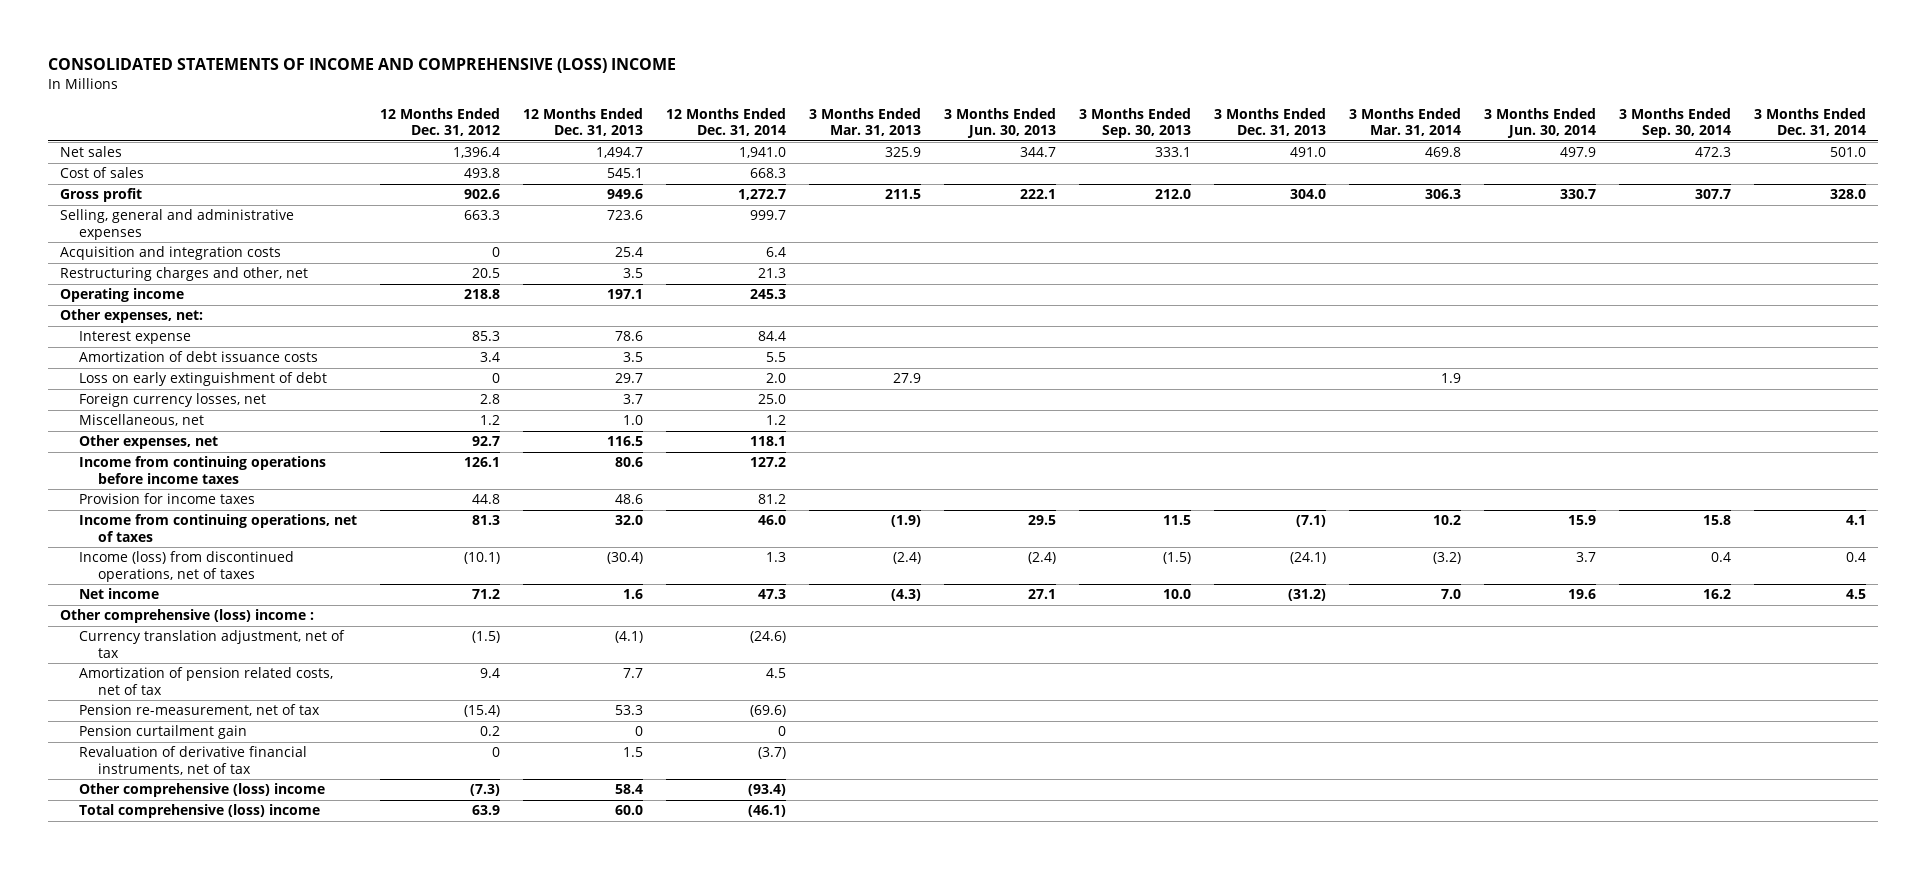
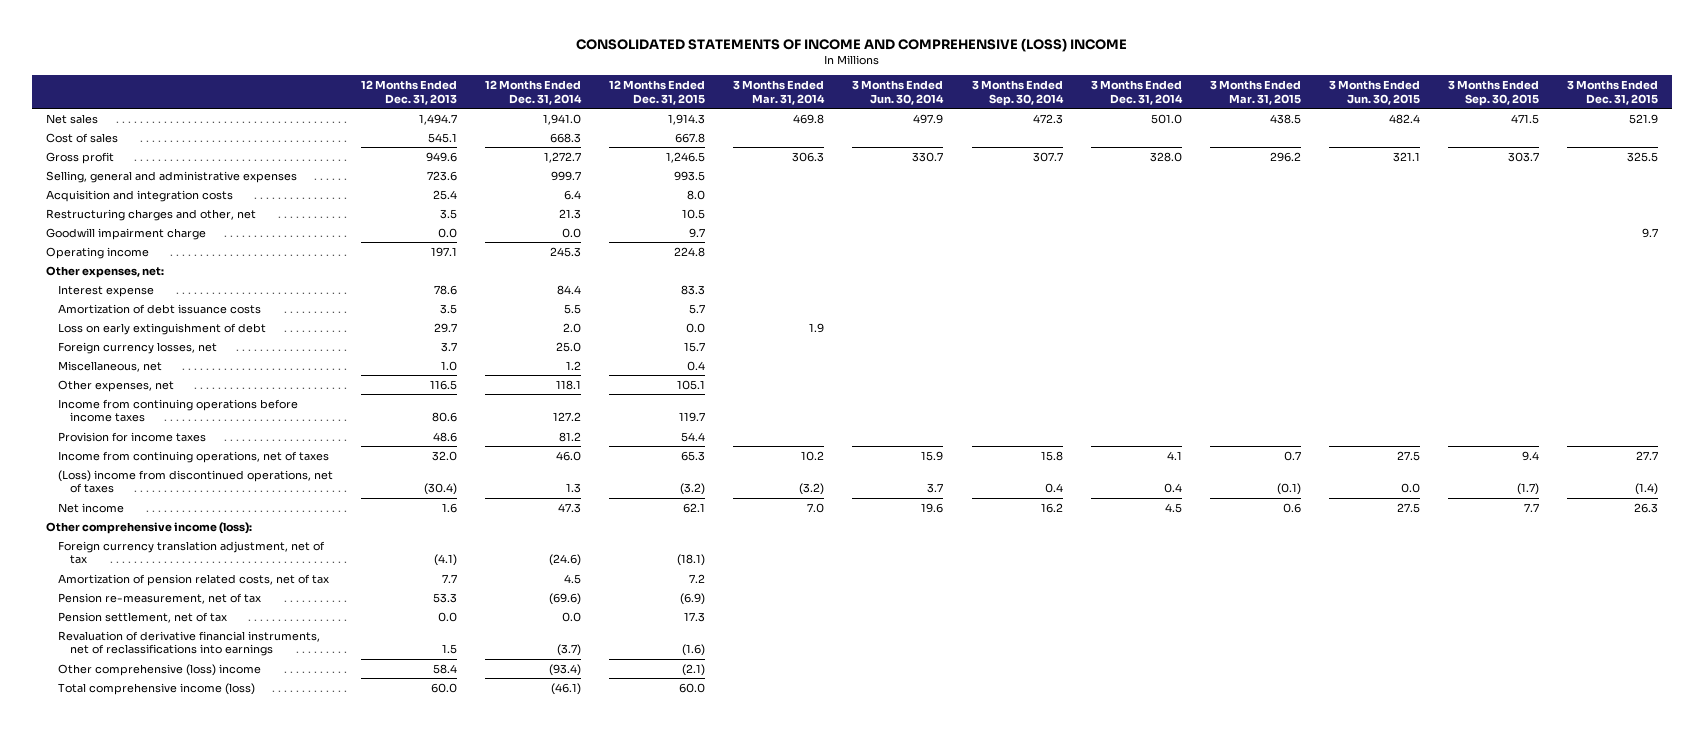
[379,107,500,137] 12 Months Ended Dec. 31, 2012 -> none
[809,107,922,137] 3 Months Ended Mar. 31, 2013 -> none
[944,107,1057,139] 3 Months Ended Jun. 30, 2013 -> none
[1079,107,1192,139] 3 Months Ended Sep. 30, 2013 -> none
[1214,107,1327,137] 3 Months Ended Dec. 31, 2013 -> none
none -> [609,79,706,105] 12 Months Ended Dec. 31, 2015
none -> [1209,79,1301,105] 3 Months Ended Mar. 31, 2015
none -> [1328,79,1420,105] 3 Months Ended Jun. 30, 2015
none -> [1448,79,1540,106] 3 Months Ended Sep. 30, 2015
none -> [1567,79,1659,105] 3 Months Ended Dec. 31, 2015
none -> [45,227,206,240] Goodwill impairment charge
[78,551,294,582] Income (loss) from discontinued operations, net of taxes -> [57,469,333,494] (Loss) income from discontinued operations, net of taxes
[59,609,314,624] Other comprehensive (loss) income : -> [45,521,252,534] Other comprehensive income (loss):
[78,630,345,658] Currency translation adjustment, net of tax -> [57,540,325,565] Foreign currency translation adjustment, net of tax
[78,725,247,740] Pension curtailment gain -> none
none -> [57,611,227,623] Pension settlement, net of tax
[78,746,307,775] Revaluation of derivative financial instruments, net of tax -> [57,630,320,657] Revaluation of derivative financial instruments, net of reclassifications into earnings
[78,804,320,819] Total comprehensive (loss) income -> [57,682,255,695] Total comprehensive income (loss)

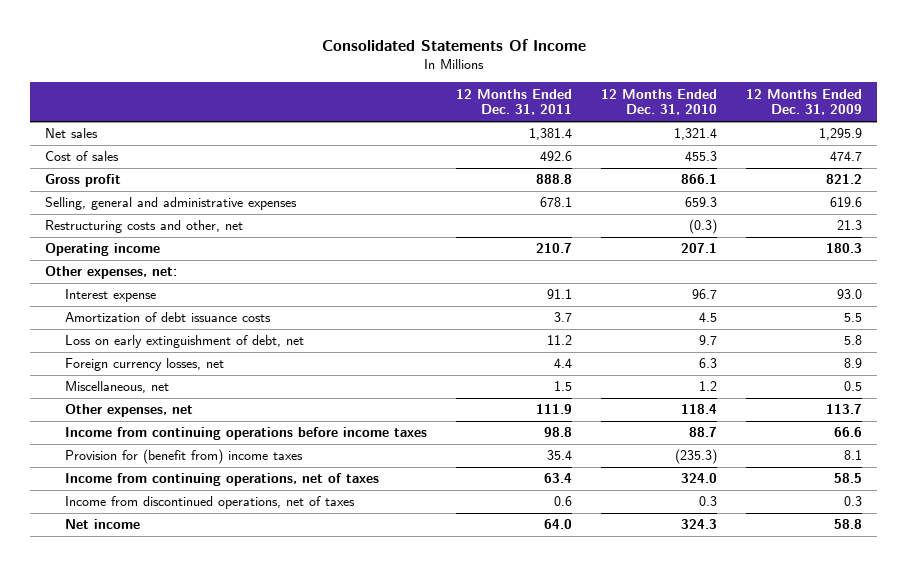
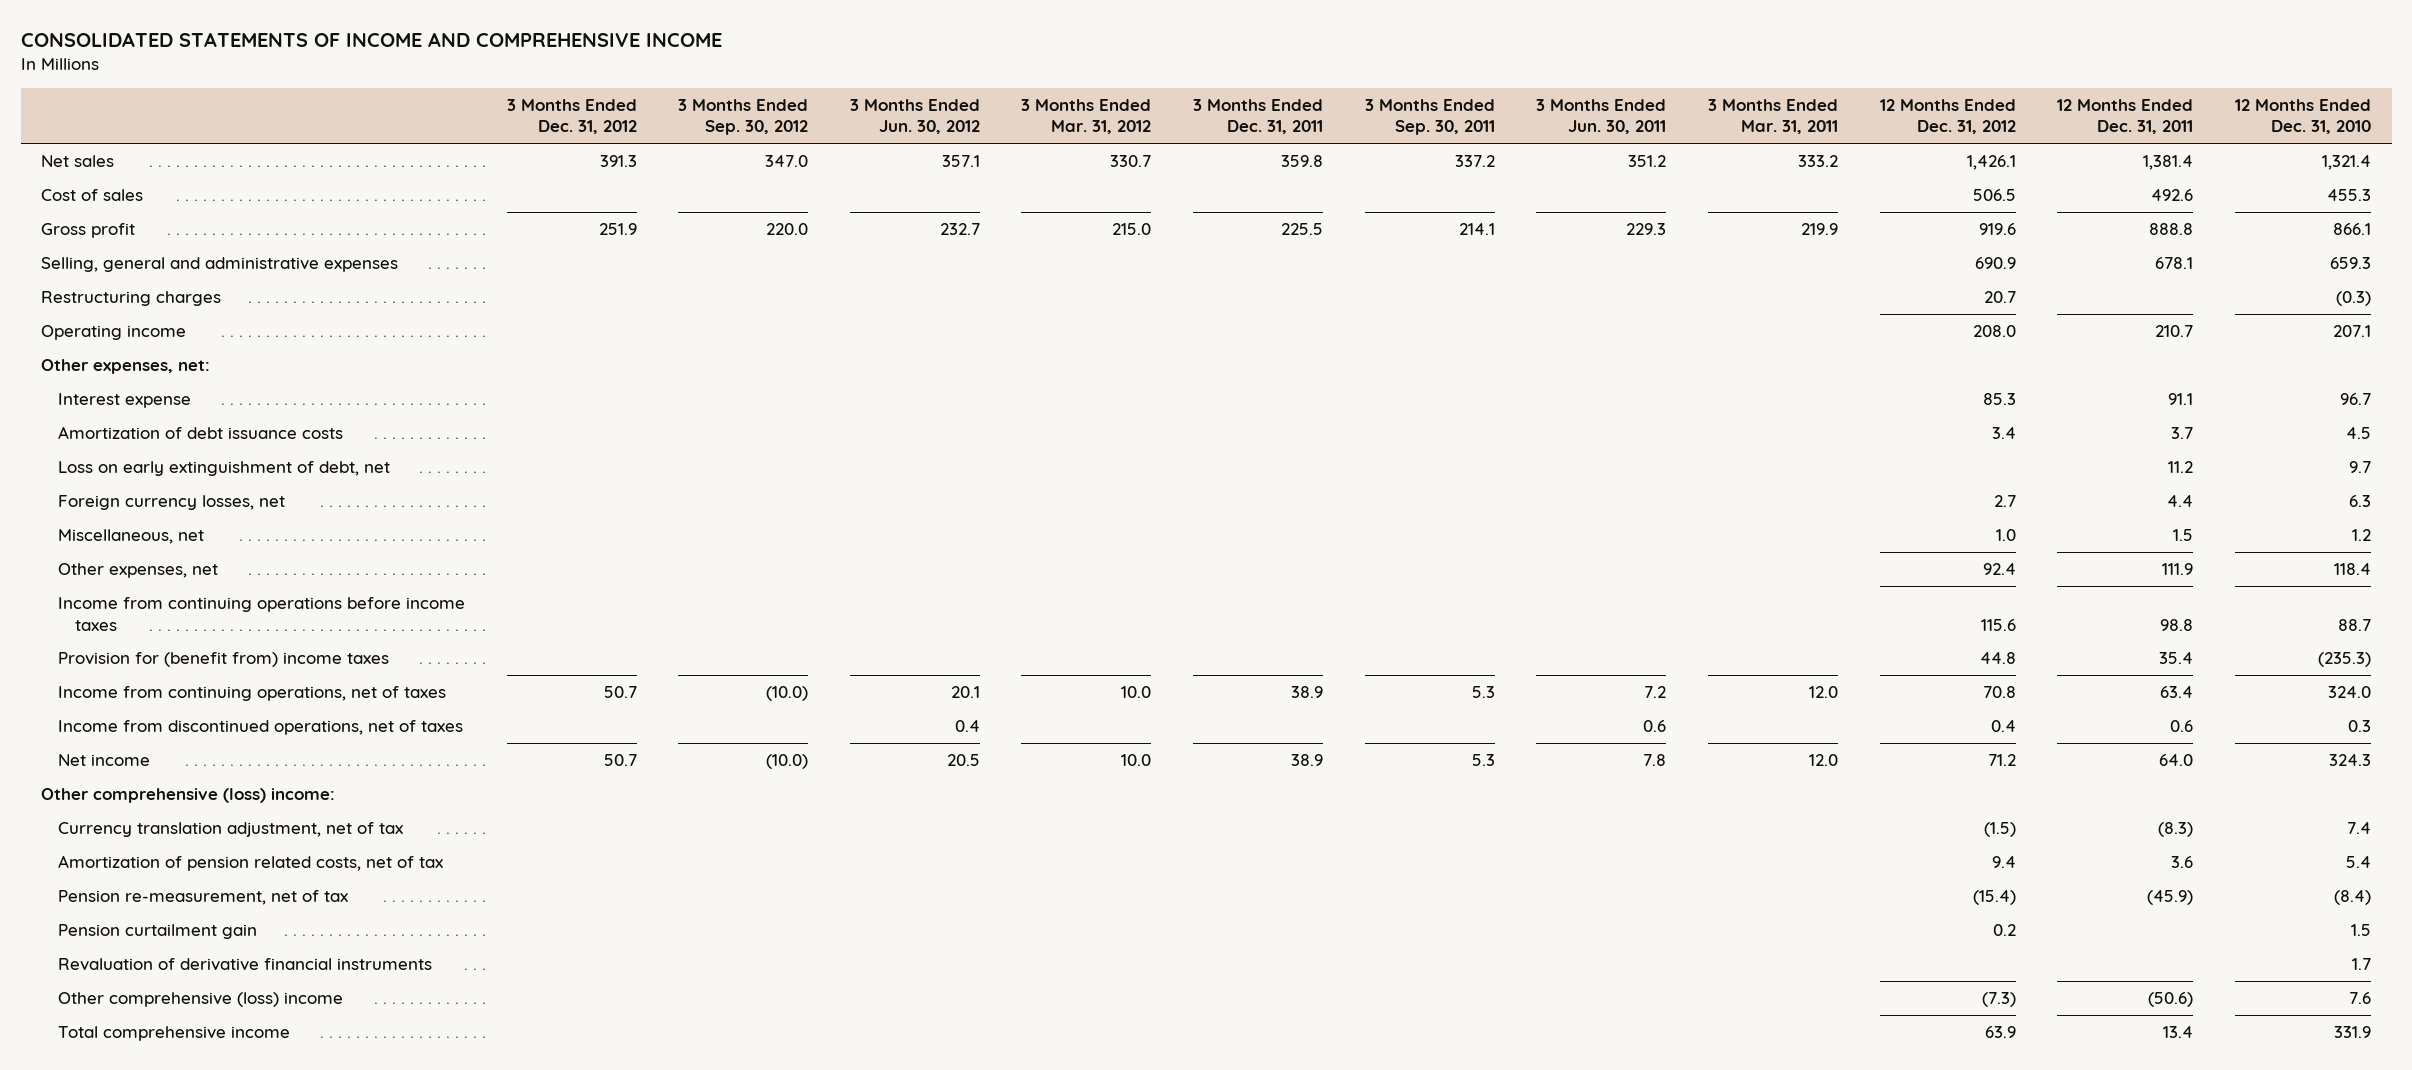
[321,39,586,52] Consolidated Statements Of Income -> [20,32,722,48] CONSOLIDATED STATEMENTS OF INCOME AND COMPREHENSIVE INCOME
[746,88,863,116] 12 Months Ended Dec. 31, 2009 -> none
none -> [506,98,637,135] 3 Months Ended Dec. 31, 2012
none -> [678,98,809,136] 3 Months Ended Sep. 30, 2012
none -> [849,98,980,135] 3 Months Ended Jun. 30, 2012
none -> [1021,98,1152,135] 3 Months Ended Mar. 31, 2012
none -> [1193,98,1324,135] 3 Months Ended Dec. 31, 2011
none -> [1364,98,1495,136] 3 Months Ended Sep. 30, 2011
none -> [1536,98,1667,135] 3 Months Ended Jun. 30, 2011
none -> [1708,98,1839,135] 3 Months Ended Mar. 31, 2011
none -> [1879,98,2016,135] 12 Months Ended Dec. 31, 2012
[44,220,243,234] Restructuring costs and other, net -> [41,290,222,306] Restructuring charges
none -> [41,787,336,803] Other comprehensive (loss) income:
none -> [57,821,403,837] Currency translation adjustment, net of tax
none -> [57,854,443,871] Amortization of pension related costs, net of tax
none -> [57,889,348,905] Pension re-measurement, net of tax
none -> [57,923,257,939] Pension curtailment gain
none -> [57,957,432,971] Revaluation of derivative financial instruments
none -> [57,991,343,1007] Other comprehensive (loss) income
none -> [57,1025,290,1041] Total comprehensive income

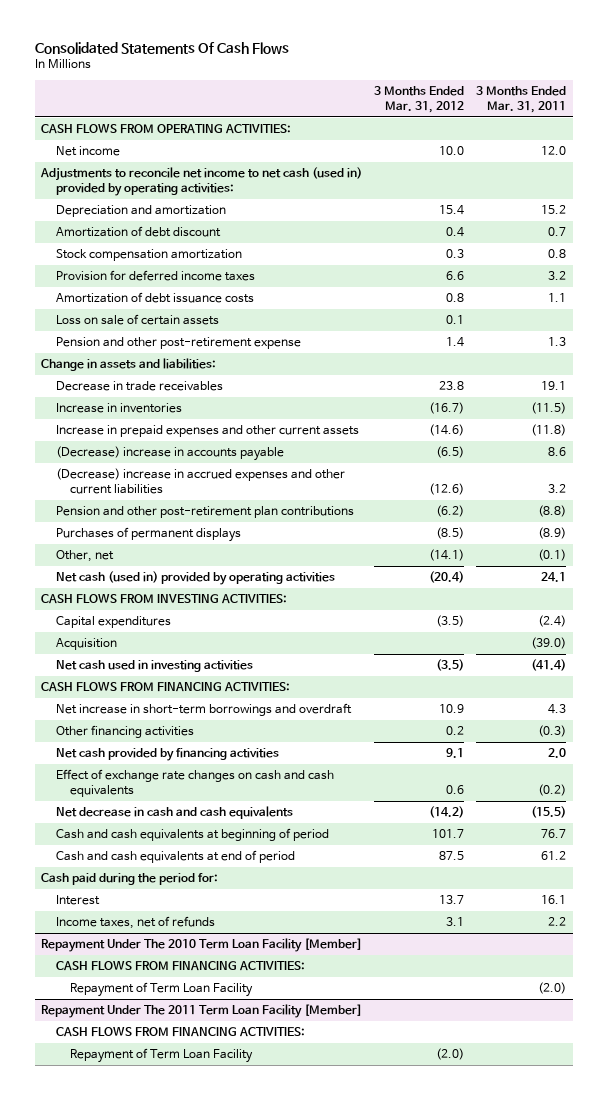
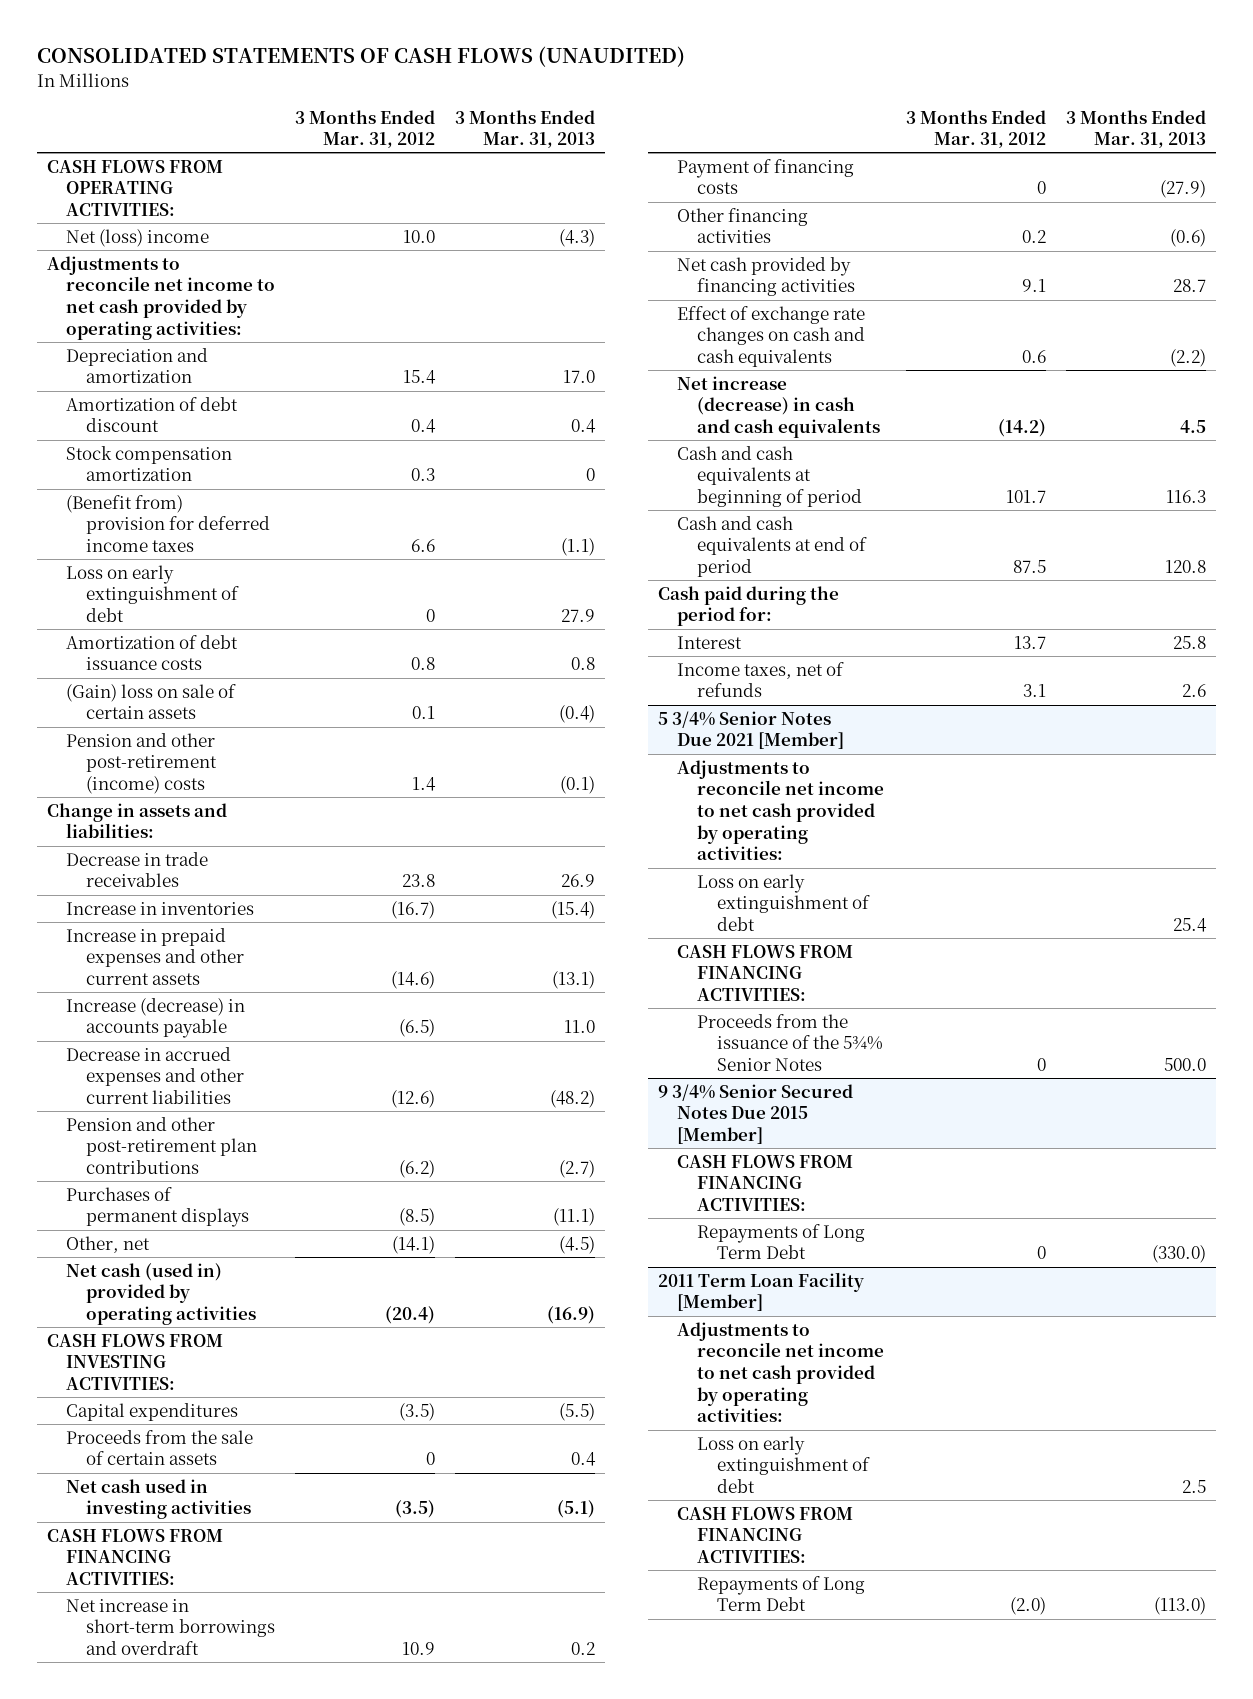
[34,41,289,54] Consolidated Statements Of Cash Flows -> [36,46,685,68] CONSOLIDATED STATEMENTS OF CASH FLOWS (UNAUDITED)
[476,86,567,113] 3 Months Ended Mar. 31, 2011 -> none
none -> [454,109,595,149] 3 Months Ended Mar. 31, 2013
[55,146,120,157] Net income -> [66,228,210,247] Net (loss) income
[39,167,362,196] Adjustments to reconcile net income to net cash (used in) provided by operating activities: -> [46,255,276,340] Adjustments to reconcile net income to net cash provided by operating activities:
[55,270,255,282] Provision for deferred income taxes -> [66,494,270,553] (Benefit from) provision for deferred income taxes
none -> [66,564,239,623] Loss on early extinguishment of debt
[55,314,219,326] Loss on sale of certain assets -> [66,683,237,720] (Gain) loss on sale of certain assets
[55,337,301,350] Pension and other post-retirement expense -> [66,732,217,795] Pension and other post-retirement (income) costs
[55,446,284,462] (Decrease) increase in accounts payable -> [66,997,246,1039] Increase (decrease) in accounts payable
[55,468,345,494] (Decrease) increase in accrued expenses and other current liabilities -> [66,1046,244,1105] Decrease in accrued expenses and other current liabilities
[55,638,117,651] Acquisition -> none
none -> [66,1429,254,1466] Proceeds from the sale of certain assets
none -> [677,158,855,195] Payment of financing costs
[55,806,293,820] Net decrease in cash and cash equivalents -> [677,375,880,439] Net increase (decrease) in cash and cash equivalents
[40,938,362,953] Repayment Under The 2010 Term Loan Facility [Member] -> none
none -> [657,710,845,750] 5 3/4% Senior Notes Due 2021 [Member]
none -> [677,759,884,861] Adjustments to reconcile net income to net cash provided by operating activities:
none -> [696,873,870,932] Loss on early extinguishment of debt
[70,982,254,998] Repayment of Term Loan Facility -> none
[40,1004,362,1019] Repayment Under The 2011 Term Loan Facility [Member] -> none
none -> [696,1013,883,1072] Proceeds from the issuance of the 5¾% Senior Notes
none -> [657,1083,853,1145] 9 3/4% Senior Secured Notes Due 2015 [Member]
[70,1048,254,1064] Repayment of Term Loan Facility -> [696,1223,865,1260] Repayments of Long Term Debt
[436,1048,465,1061] (2.0) -> [1037,1246,1047,1260] 0
none -> [657,1271,864,1312] 2011 Term Loan Facility [Member]
none -> [677,1321,884,1423] Adjustments to reconcile net income to net cash provided by operating activities:
none -> [696,1435,870,1494] Loss on early extinguishment of debt
none -> [677,1506,854,1564] CASH FLOWS FROM FINANCING ACTIVITIES:
none -> [696,1575,865,1612] Repayments of Long Term Debt

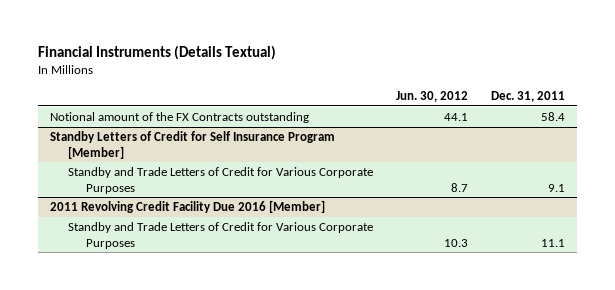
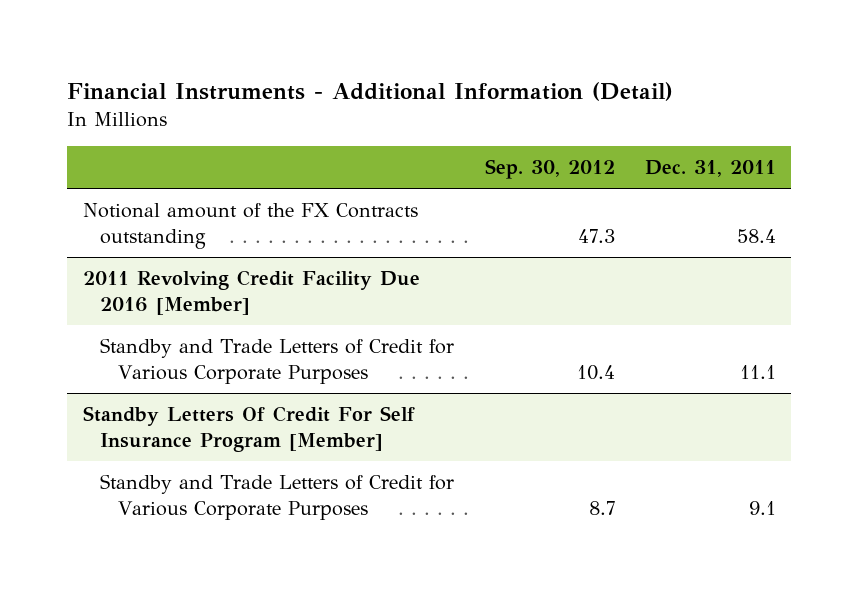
[37,45,276,61] Financial Instruments (Details Textual) -> [67,81,674,101] Financial Instruments - Additional Information (Detail)
[395,91,468,103] Jun. 30, 2012 -> none
none -> [484,159,615,180] Sep. 30, 2012
[49,130,335,159] Standby Letters of Credit for Self Insurance Program [Member] -> none
[67,166,373,194] Standby and Trade Letters of Credit for Various Corporate Purposes -> none
none -> [82,405,415,452] Standby Letters Of Credit For Self Insurance Program [Member]
none -> [100,473,455,520] Standby and Trade Letters of Credit for Various Corporate Purposes

